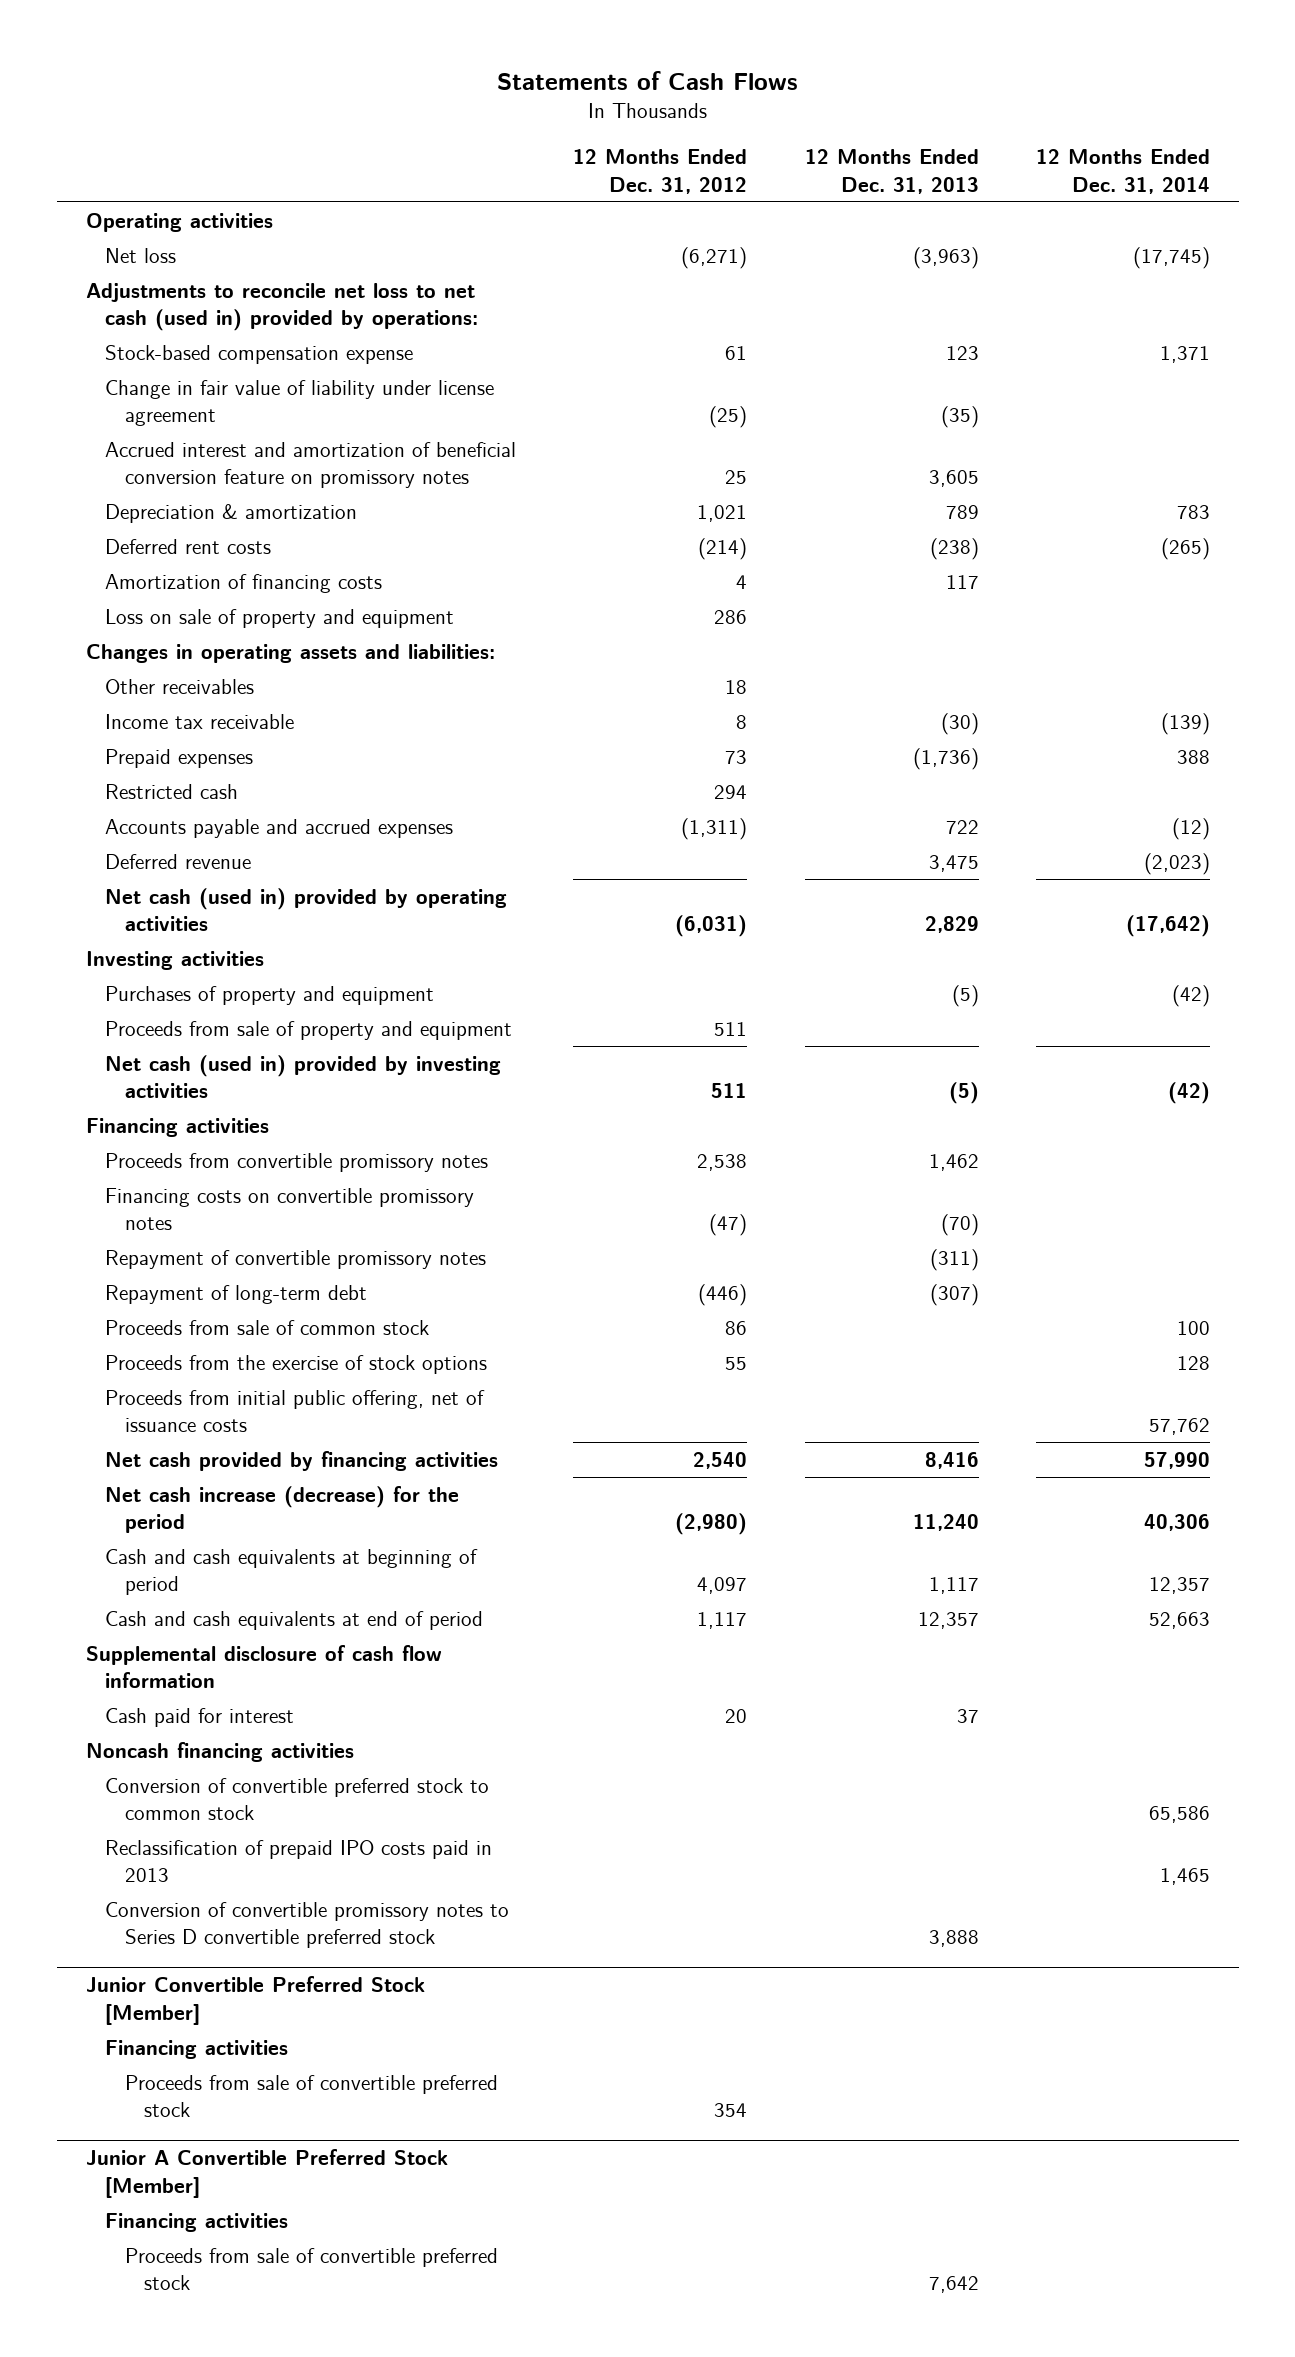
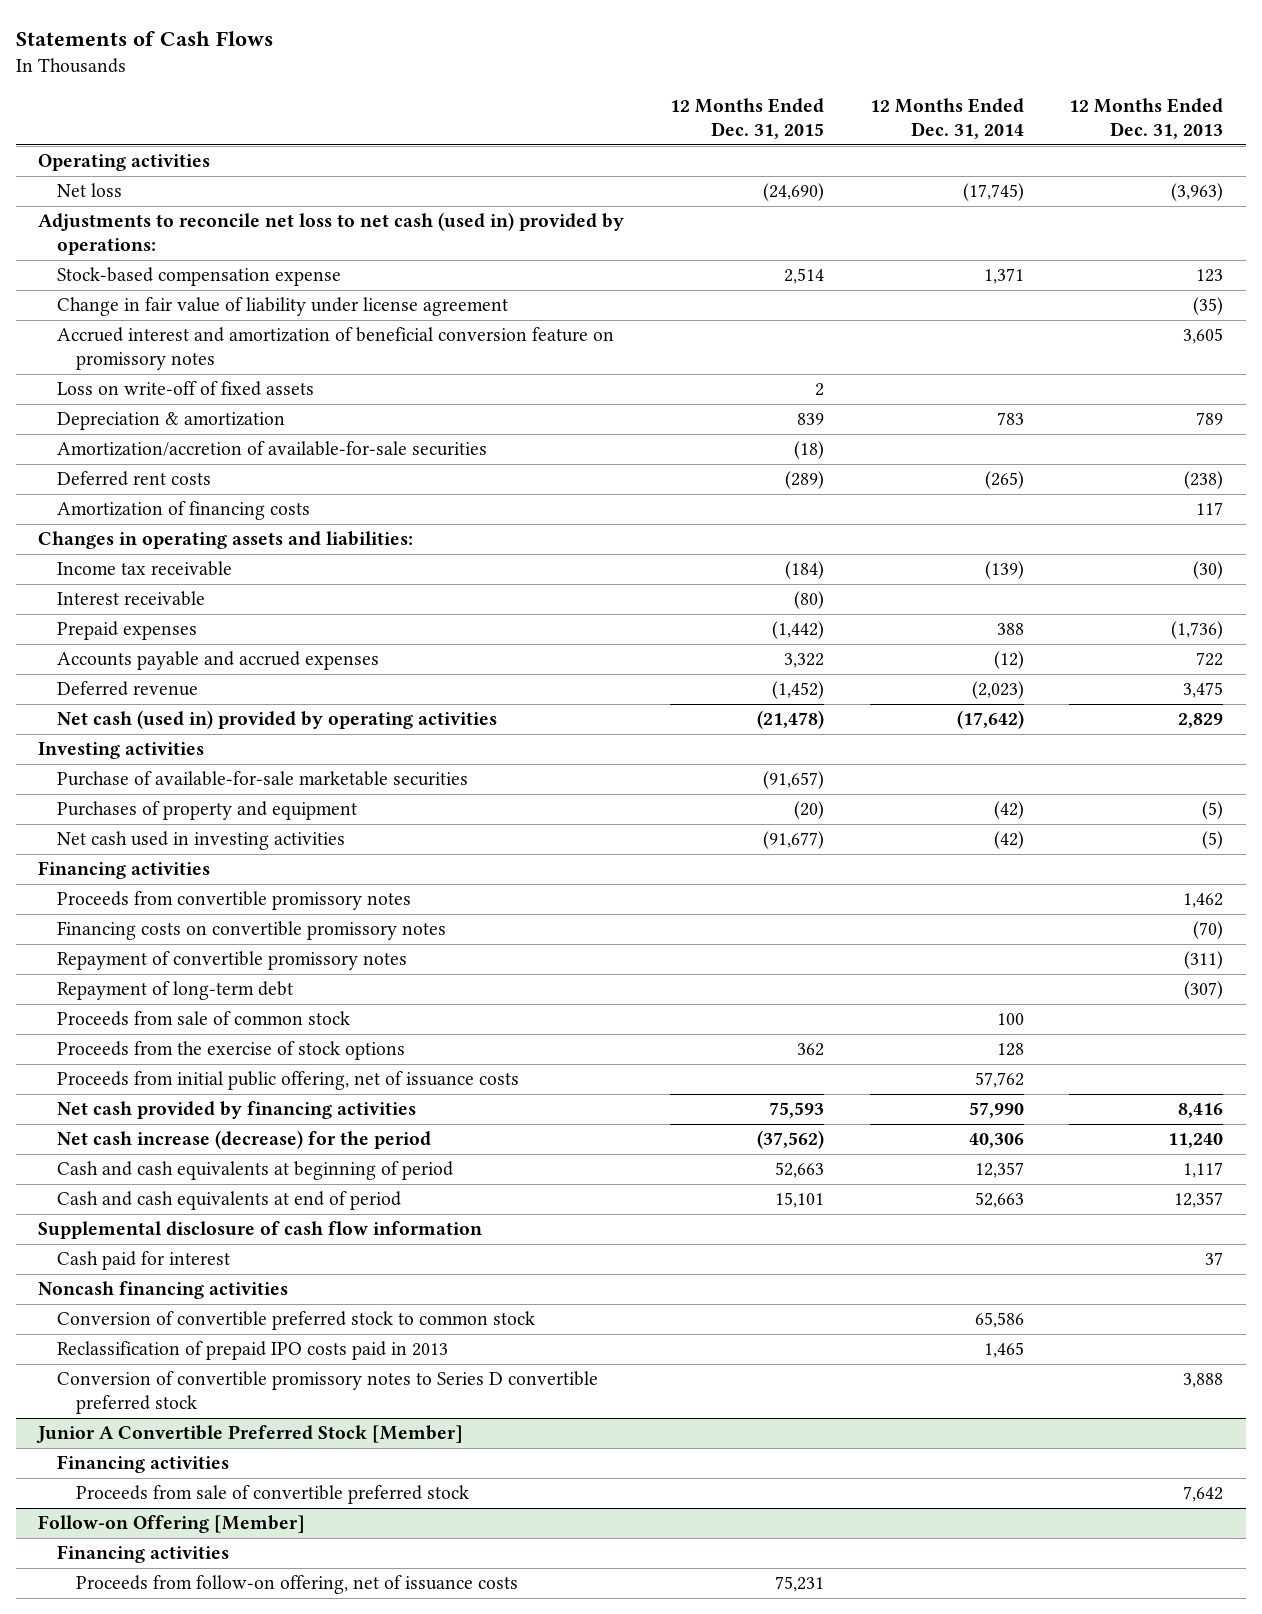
[573,149,748,194] 12 Months Ended Dec. 31, 2012 -> none
none -> [670,98,825,140] 12 Months Ended Dec. 31, 2015
none -> [57,381,315,397] Loss on write-off of fixed assets
none -> [57,441,488,457] Amortization/accretion of available-for-sale securities
[105,608,455,628] Loss on sale of property and equipment -> none
[105,678,255,694] Other receivables -> none
none -> [57,591,206,607] Interest receivable
[105,783,239,799] Restricted cash -> none
none -> [57,771,469,787] Purchase of available-for-sale marketable securities
[105,1020,513,1040] Proceeds from sale of property and equipment -> none
[105,1054,502,1099] Net cash (used in) provided by investing activities -> [57,831,346,851] Net cash used in investing activities
[85,1976,425,2025] Junior Convertible Preferred Stock [Member] -> none
[105,2039,289,2059] Financing activities -> none
[124,2074,498,2118] Proceeds from sale of convertible preferred stock -> none
none -> [38,1515,306,1534] Follow-on Offering [Member]
none -> [57,1545,230,1564] Financing activities
none -> [76,1575,519,1595] Proceeds from follow-on offering, net of issuance costs

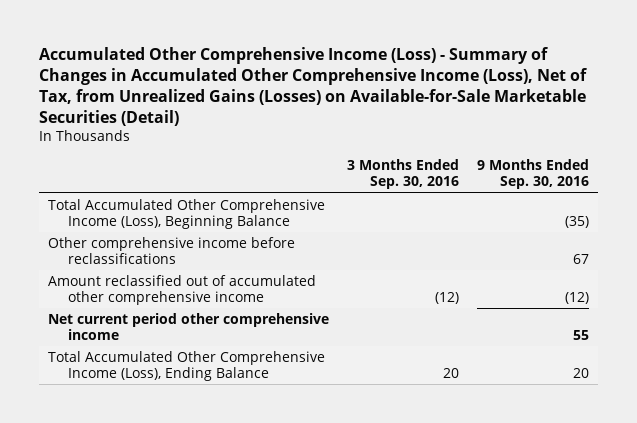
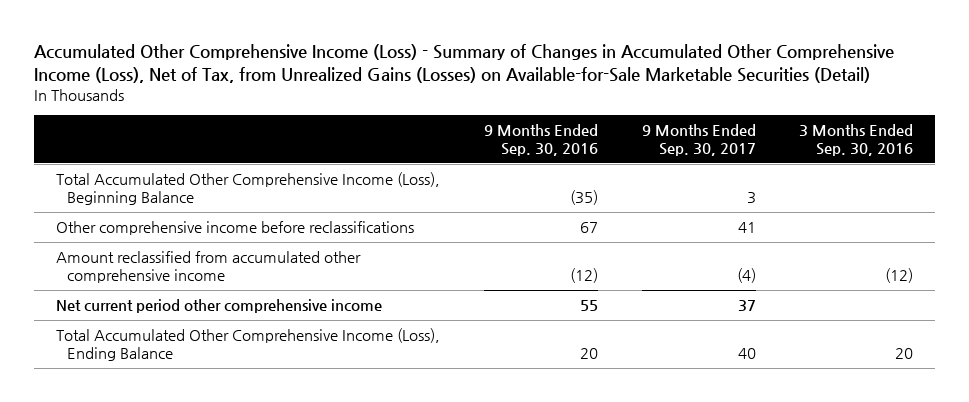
none -> [641,123,756,157] 9 Months Ended Sep. 30, 2017
[47,274,316,306] Amount reclassified out of accumulated other comprehensive income -> [56,250,362,284] Amount reclassified from accumulated other comprehensive income

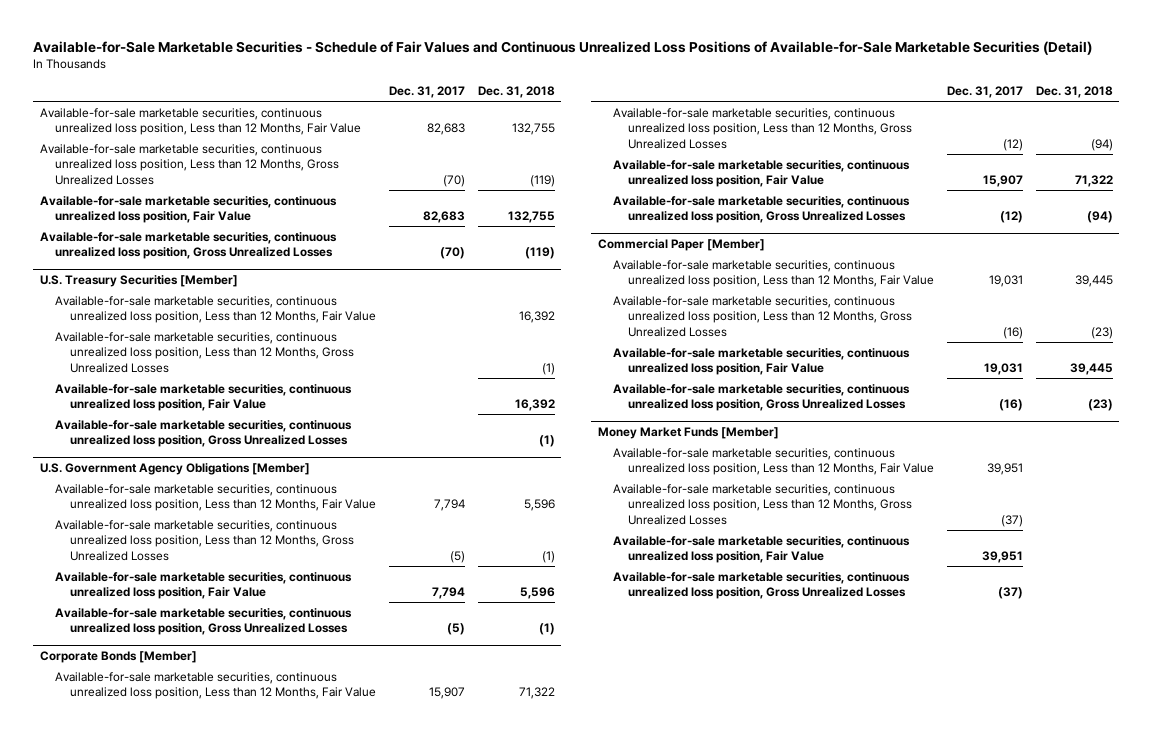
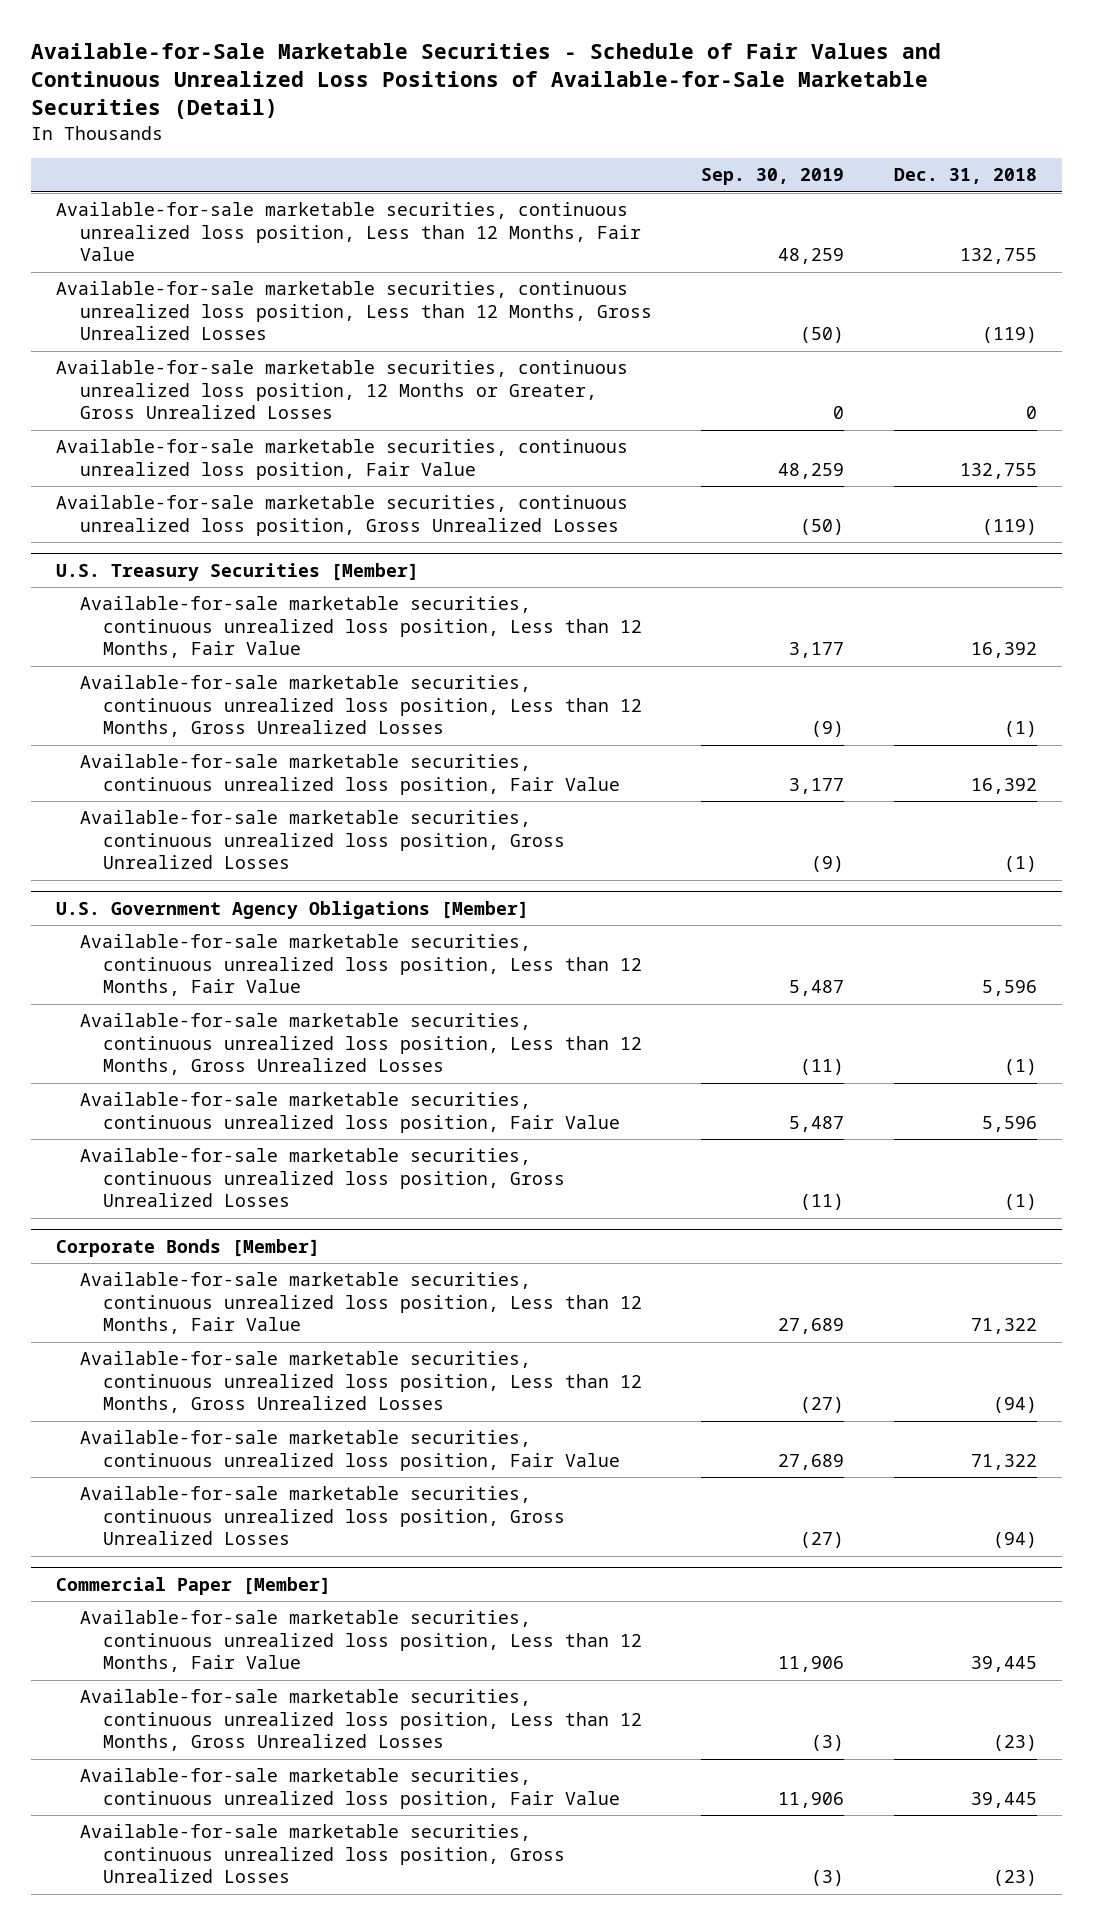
[388,86,465,99] Dec. 31, 2017 -> none
none -> [701,168,845,186] Sep. 30, 2019
none -> [56,360,629,420] Available-for-sale marketable securities, continuous unrealized loss position, 12 Months or Greater, Gross Unrealized Losses
[597,427,779,440] Money Market Funds [Member] -> none
[612,447,934,476] Available-for-sale marketable securities, continuous unrealized loss position, Less than 12 Months, Fair Value -> none
[612,483,912,525] Available-for-sale marketable securities, continuous unrealized loss position, Less than 12 Months, Gross Unrealized Losses -> none
[612,535,910,564] Available-for-sale marketable securities, continuous unrealized loss position, Fair Value -> none
[612,571,910,600] Available-for-sale marketable securities, continuous unrealized loss position, Gross Unrealized Losses -> none

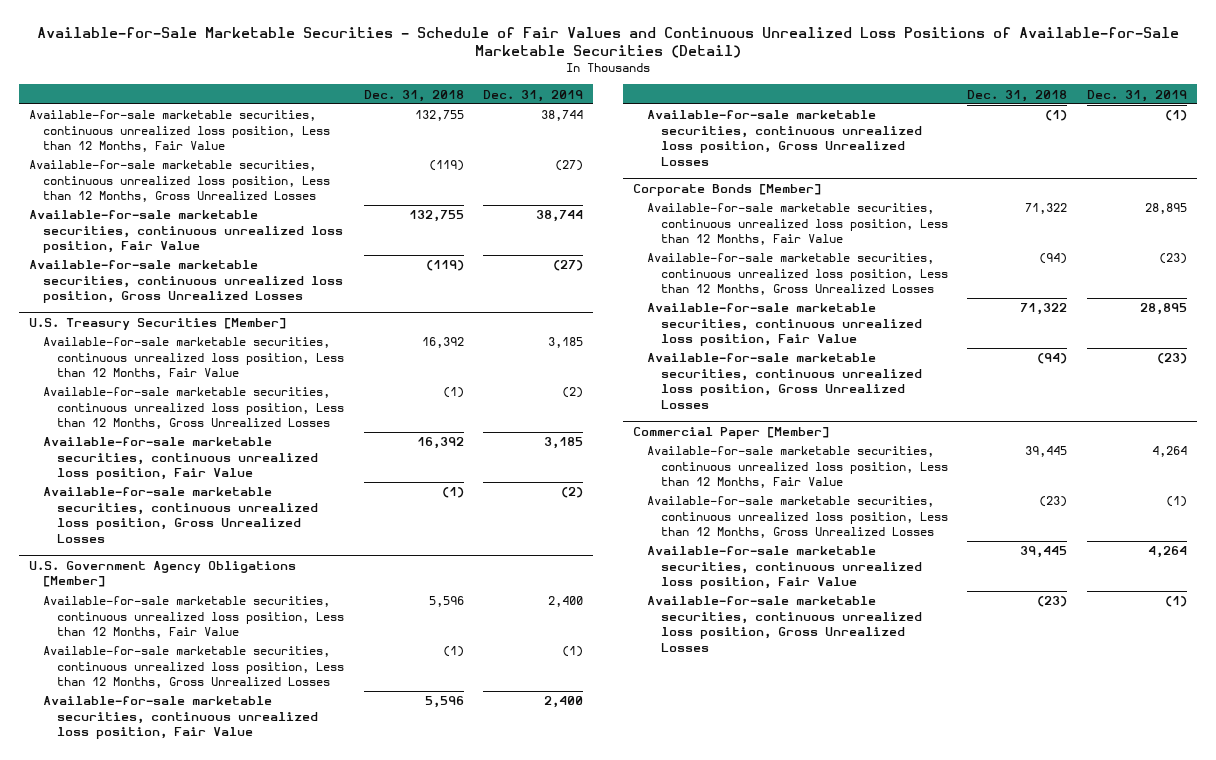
[701,168,845,186] Sep. 30, 2019 -> none
none -> [483,89,584,102] Dec. 31, 2019
[56,360,629,420] Available-for-sale marketable securities, continuous unrealized loss position, 12 Months or Greater, Gross Unrealized Losses -> none

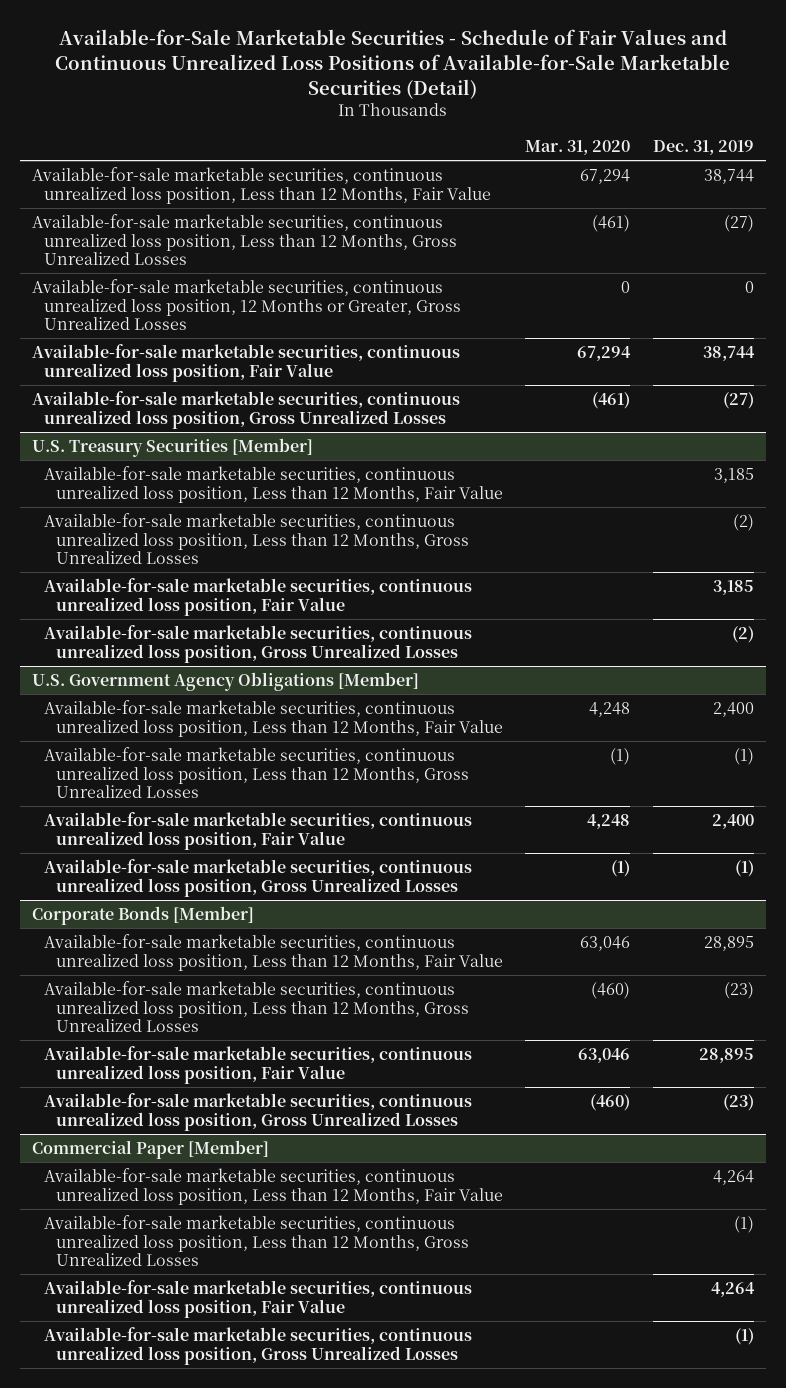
[363,89,464,102] Dec. 31, 2018 -> none
none -> [525,140,631,156] Mar. 31, 2020
none -> [31,278,461,331] Available-for-sale marketable securities, continuous unrealized loss position, 12 Months or Greater, Gross Unrealized Losses

